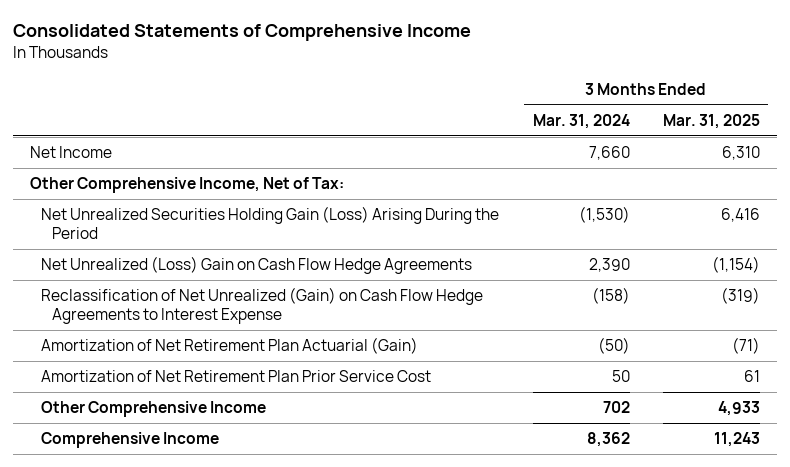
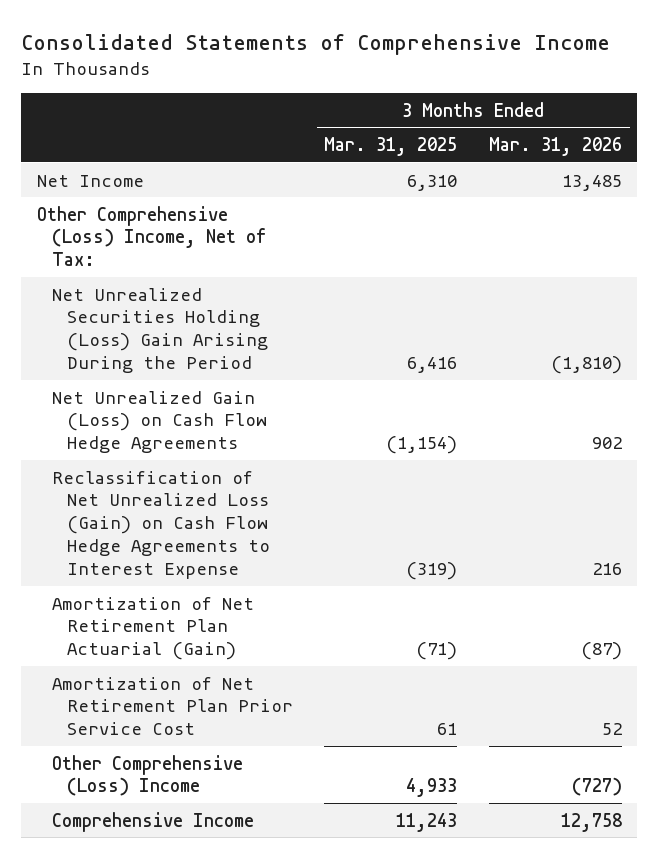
[532,113,630,129] Mar. 31, 2024 -> none
none -> [488,136,622,156] Mar. 31, 2026
[29,177,344,194] Other Comprehensive Income, Net of Tax: -> [36,205,267,267] Other Comprehensive (Loss) Income, Net of Tax:
[41,206,500,240] Net Unrealized Securities Holding Gain (Loss) Arising During the Period -> [51,287,269,374] Net Unrealized Securities Holding (Loss) Gain Arising During the Period
[41,256,473,275] Net Unrealized (Loss) Gain on Cash Flow Hedge Agreements -> [51,390,268,454] Net Unrealized Gain (Loss) on Cash Flow Hedge Agreements
[41,287,484,325] Reclassification of Net Unrealized (Gain) on Cash Flow Hedge Agreements to Interest Expense -> [51,470,271,580] Reclassification of Net Unrealized Loss (Gain) on Cash Flow Hedge Agreements to Interest Expense
[41,401,267,418] Other Comprehensive Income -> [51,754,243,797] Other Comprehensive (Loss) Income

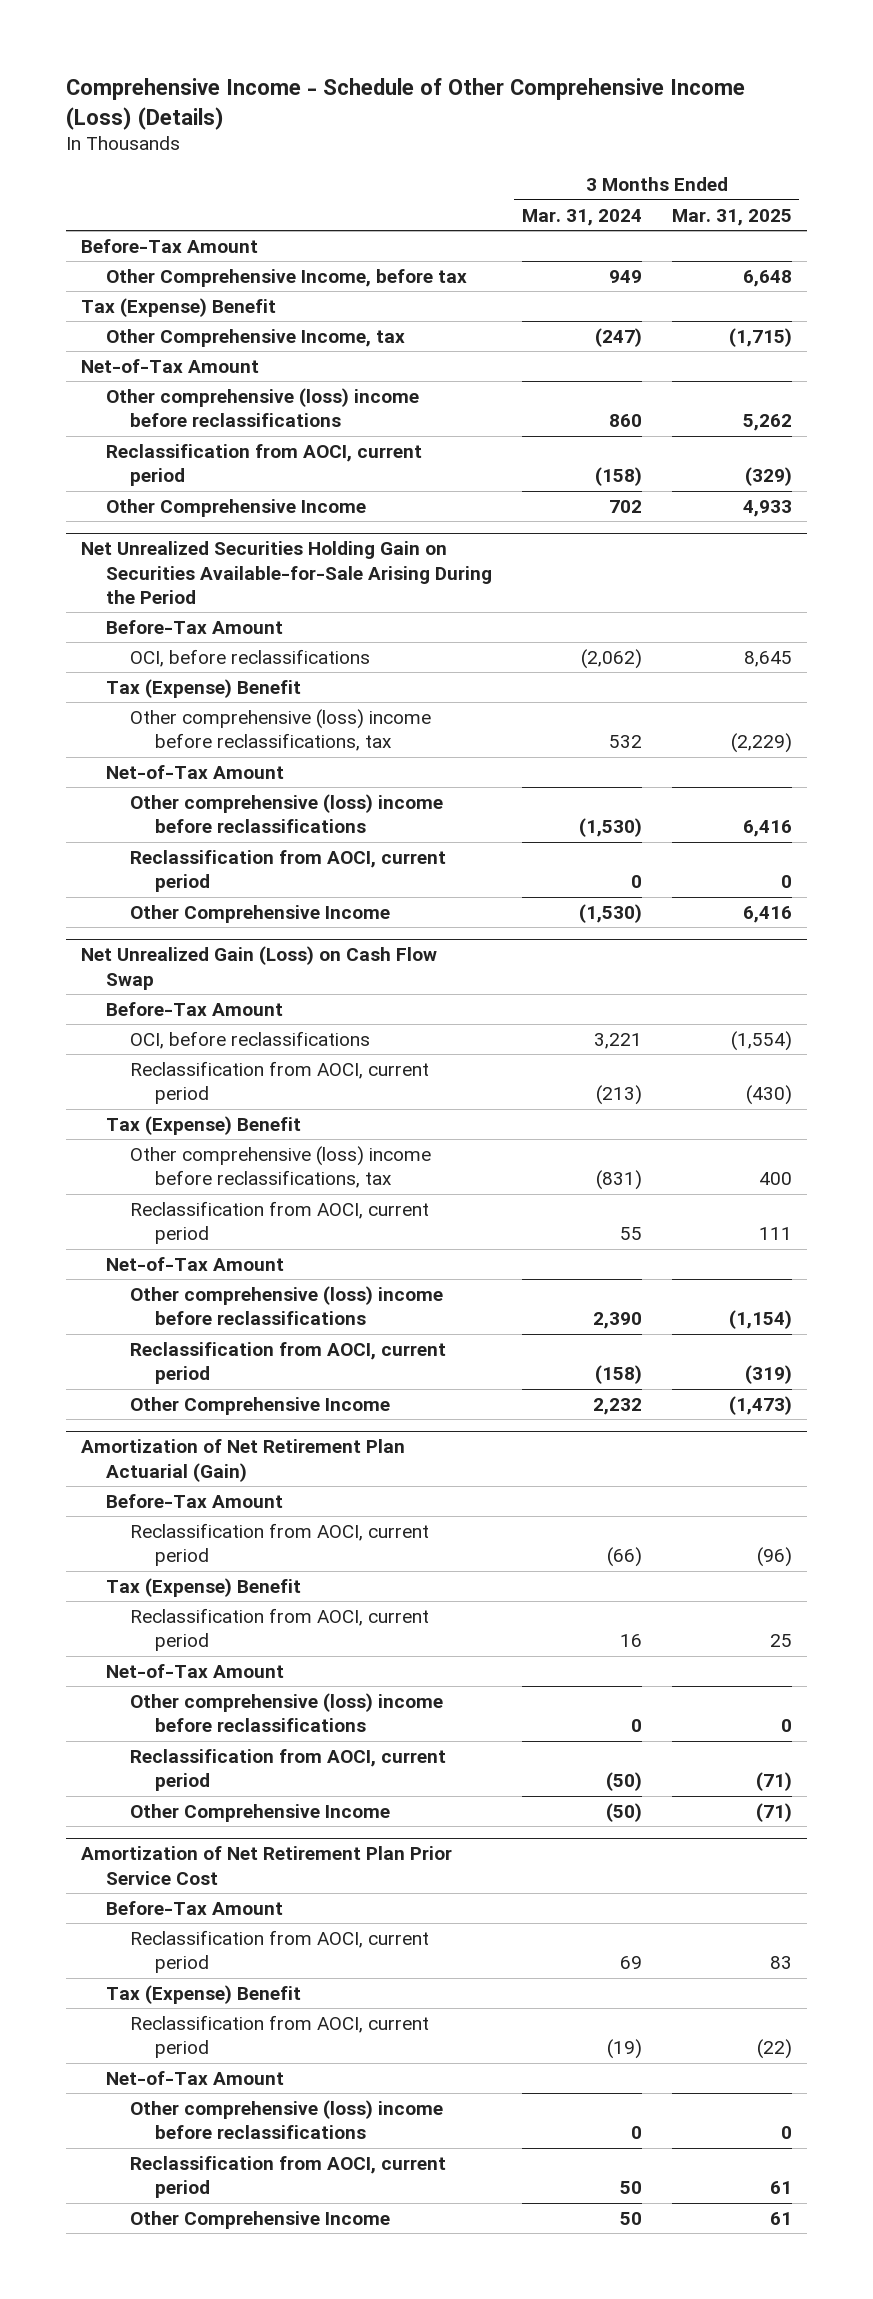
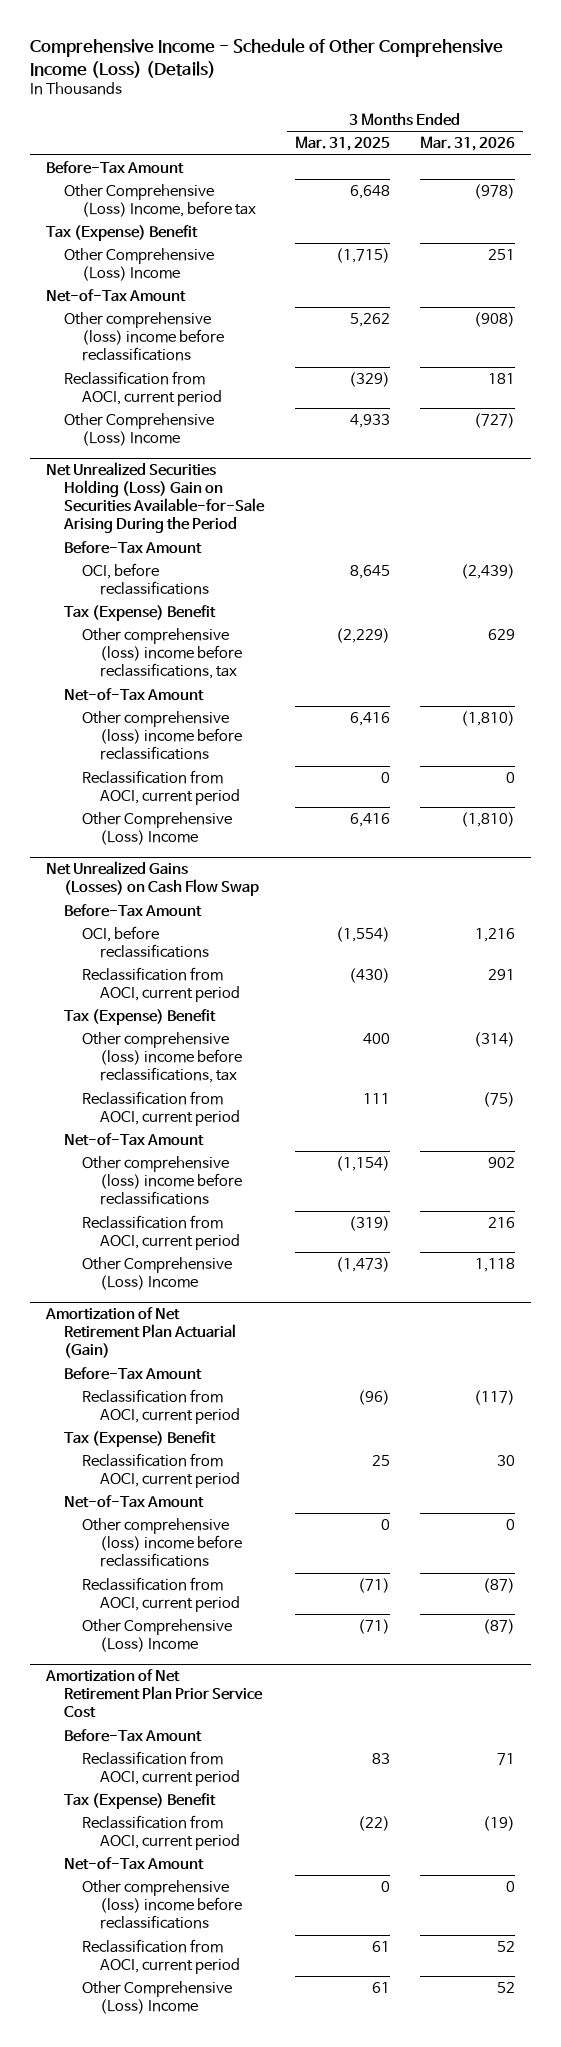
[521,208,642,226] Mar. 31, 2024 -> none
none -> [420,136,516,152] Mar. 31, 2026
[105,268,467,287] Other Comprehensive Income, before tax -> [63,183,257,217] Other Comprehensive (Loss) Income, before tax
[105,328,405,347] Other Comprehensive Income, tax -> [63,247,214,281] Other Comprehensive (Loss) Income
[105,498,366,517] Other Comprehensive Income -> [63,412,214,446] Other Comprehensive (Loss) Income
[80,541,492,604] Net Unrealized Securities Holding Gain on Securities Available-for-Sale Arising During the Period -> [45,461,265,534] Net Unrealized Securities Holding (Loss) Gain on Securities Available-for-Sale Arising During the Period
[130,904,391,923] Other Comprehensive Income -> [82,811,233,845] Other Comprehensive (Loss) Income
[80,946,437,990] Net Unrealized Gain (Loss) on Cash Flow Swap -> [45,860,259,897] Net Unrealized Gains (Losses) on Cash Flow Swap
[130,1396,391,1415] Other Comprehensive Income -> [82,1256,233,1290] Other Comprehensive (Loss) Income
[130,1803,391,1822] Other Comprehensive Income -> [82,1618,233,1652] Other Comprehensive (Loss) Income
[130,2210,391,2229] Other Comprehensive Income -> [82,1980,233,2014] Other Comprehensive (Loss) Income

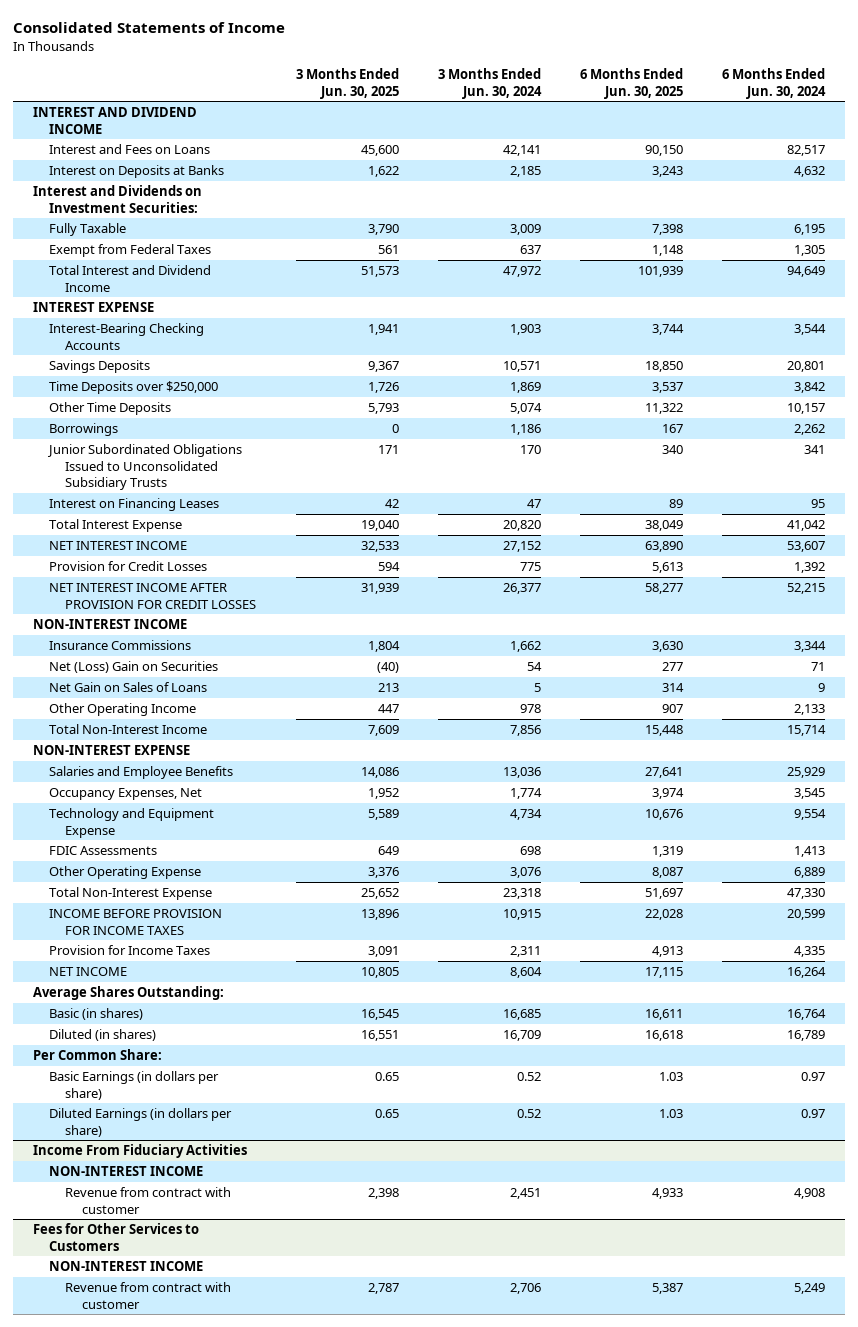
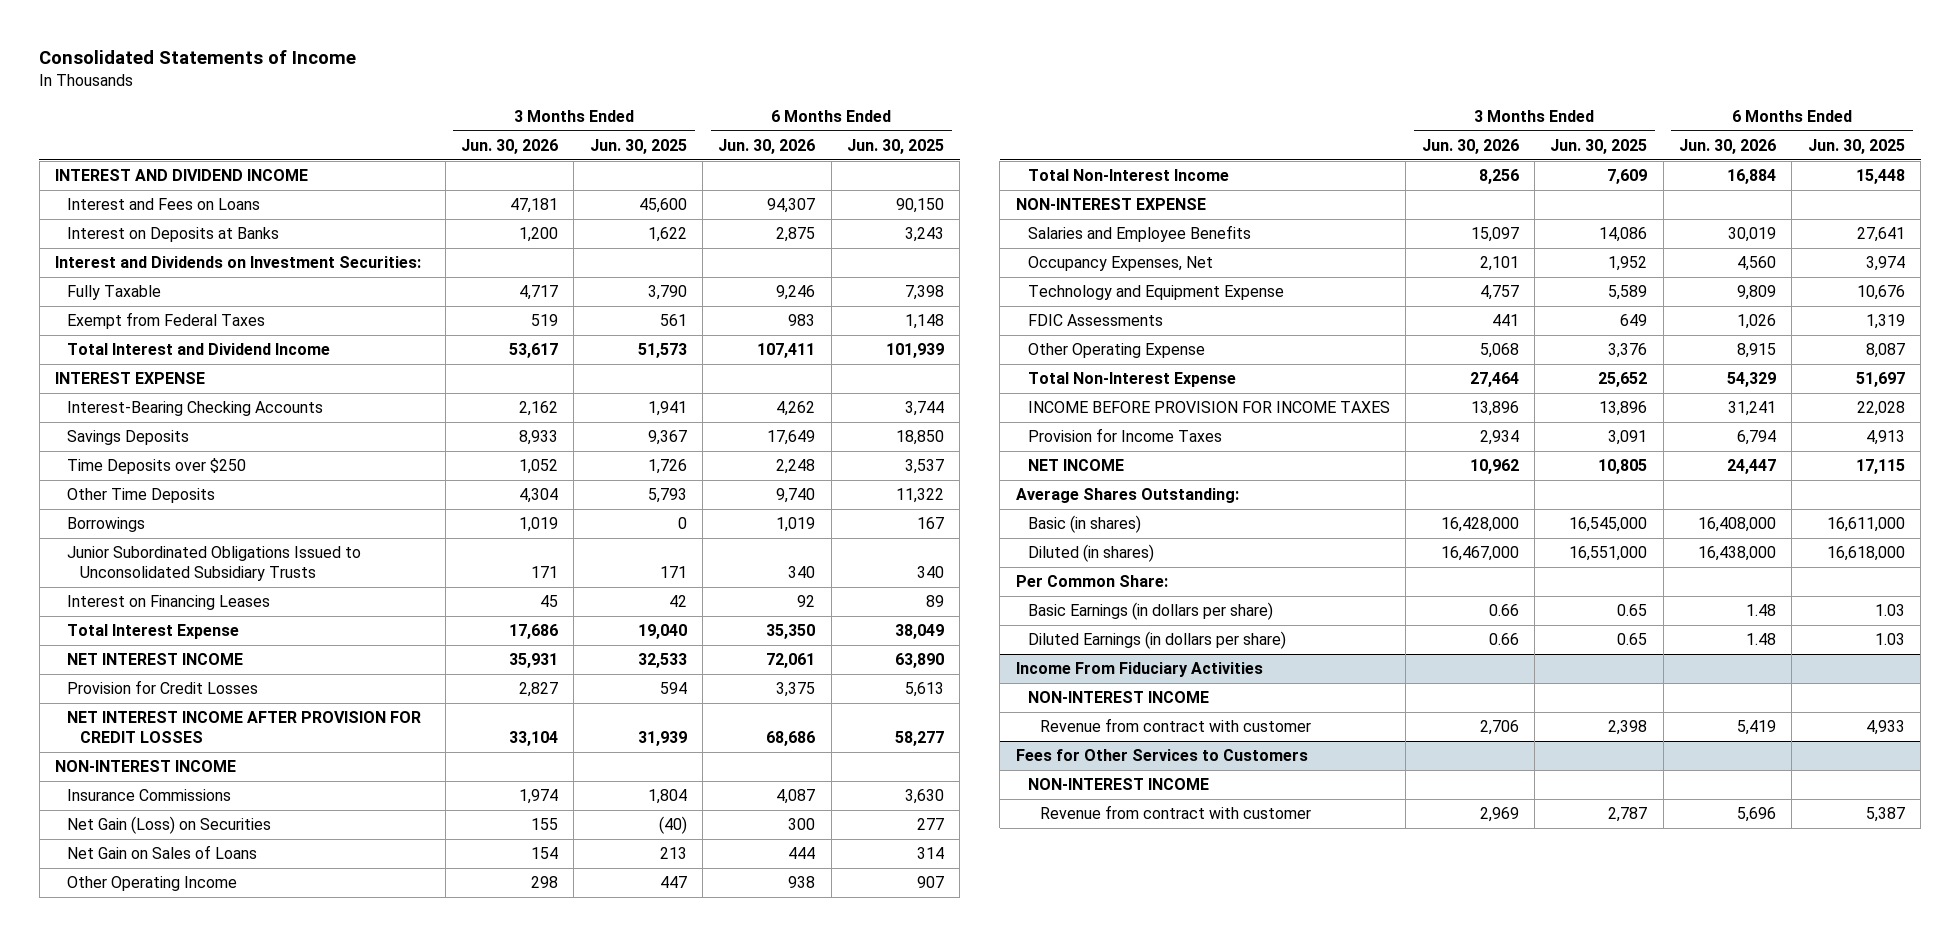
[437,68,542,99] 3 Months Ended Jun. 30, 2024 -> none
[722,68,827,99] 6 Months Ended Jun. 30, 2024 -> none
none -> [461,138,559,154] Jun. 30, 2026
none -> [718,138,816,154] Jun. 30, 2026
[48,381,218,395] Time Deposits over $250,000 -> [67,458,247,475] Time Deposits over $250
[48,661,218,674] Net (Loss) Gain on Securities -> [67,816,272,835] Net Gain (Loss) on Securities
[360,1009,399,1021] 16,545 -> [1569,517,1648,533] 16,545,000
[645,1009,684,1021] 16,611 -> [1826,517,1905,533] 16,611,000
[360,1030,399,1042] 16,551 -> [1569,546,1648,562] 16,551,000
[645,1030,684,1042] 16,618 -> [1826,546,1905,562] 16,618,000

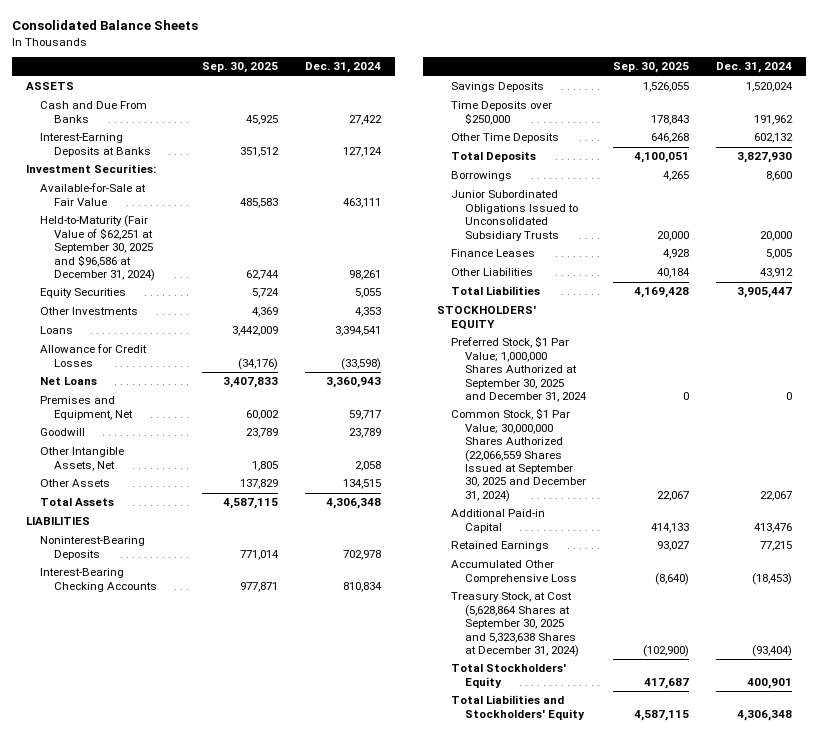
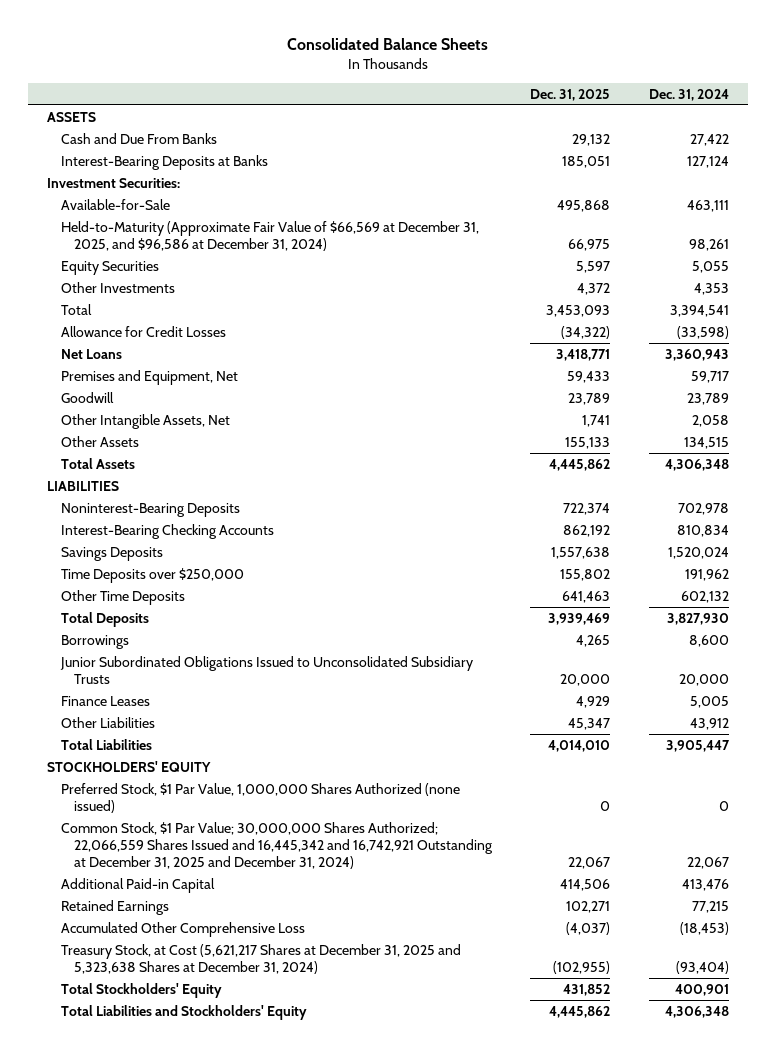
[202,62,279,74] Sep. 30, 2025 -> none
none -> [530,88,611,101] Dec. 31, 2025
[39,133,151,157] Interest-Earning Deposits at Banks -> [60,154,268,170] Interest-Bearing Deposits at Banks
[39,183,146,206] Available-for-Sale at Fair Value -> [60,198,170,210] Available-for-Sale
[39,215,155,282] Held-to-Maturity (Fair Value of $62,251 at September 30, 2025 and $96,586 at December 31, 2024) -> [60,220,479,251] Held-to-Maturity (Approximate Fair Value of $66,569 at December 31, 2025, and $96,586 at December 31, 2024)
[39,326,73,335] Loans -> [60,303,92,315] Total
[451,336,588,403] Preferred Stock, $1 Par Value; 1,000,000 Shares Authorized at September 30, 2025 and December 31, 2024 -> [60,782,460,813] Preferred Stock, $1 Par Value, 1,000,000 Shares Authorized (none issued)
[451,408,587,502] Common Stock, $1 Par Value; 30,000,000 Shares Authorized (22,066,559 Shares Issued at September 30, 2025 and December 31, 2024) -> [60,821,493,869] Common Stock, $1 Par Value; 30,000,000 Shares Authorized; 22,066,559 Shares Issued and 16,445,342 and 16,742,921 Outstanding at December 31, 2025 and December 31, 2024)
[451,592,580,658] Treasury Stock, at Cost (5,628,864 Shares at September 30, 2025 and 5,323,638 Shares at December 31, 2024) -> [60,943,461,974] Treasury Stock, at Cost (5,621,217 Shares at December 31, 2025 and 5,323,638 Shares at December 31, 2024)

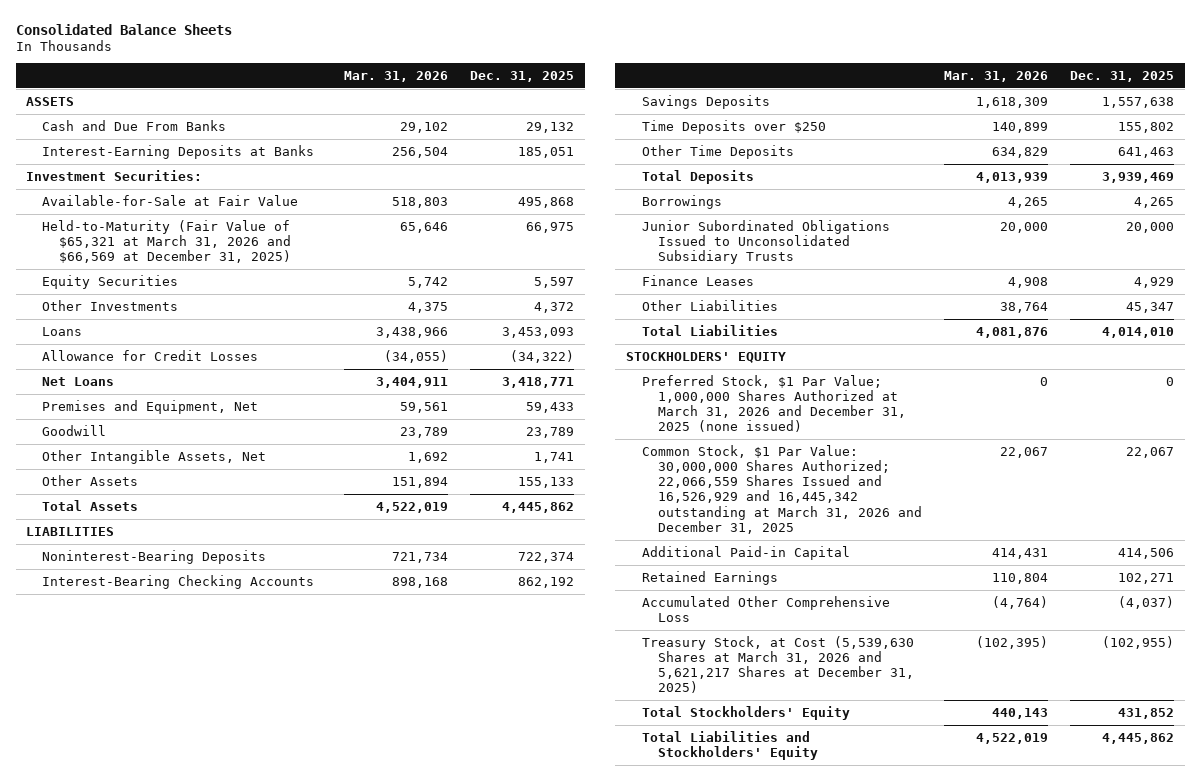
[648,88,729,101] Dec. 31, 2024 -> none
none -> [344,71,449,83] Mar. 31, 2026
[60,154,268,170] Interest-Bearing Deposits at Banks -> [42,144,315,159] Interest-Earning Deposits at Banks
[60,198,170,210] Available-for-Sale -> [42,194,299,206] Available-for-Sale at Fair Value
[60,220,479,251] Held-to-Maturity (Approximate Fair Value of $66,569 at December 31, 2025, and $96,586 at December 31, 2024) -> [42,219,291,264] Held-to-Maturity (Fair Value of $65,321 at March 31, 2026 and $66,569 at December 31, 2025)
[60,303,92,315] Total -> [42,326,83,336] Loans
[60,567,244,583] Time Deposits over $250,000 -> [642,119,827,134] Time Deposits over $250
[60,782,460,813] Preferred Stock, $1 Par Value, 1,000,000 Shares Authorized (none issued) -> [642,374,907,433] Preferred Stock, $1 Par Value; 1,000,000 Shares Authorized at March 31, 2026 and December 31, 2025 (none issued)
[60,821,493,869] Common Stock, $1 Par Value; 30,000,000 Shares Authorized; 22,066,559 Shares Issued and 16,445,342 and 16,742,921 Outstanding at December 31, 2025 and December 31, 2024) -> [642,444,923,534] Common Stock, $1 Par Value: 30,000,000 Shares Authorized; 22,066,559 Shares Issued and 16,526,929 and 16,445,342 outstanding at March 31, 2026 and December 31, 2025
[60,943,461,974] Treasury Stock, at Cost (5,621,217 Shares at December 31, 2025 and 5,323,638 Shares at December 31, 2024) -> [642,635,915,694] Treasury Stock, at Cost (5,539,630 Shares at March 31, 2026 and 5,621,217 Shares at December 31, 2025)

